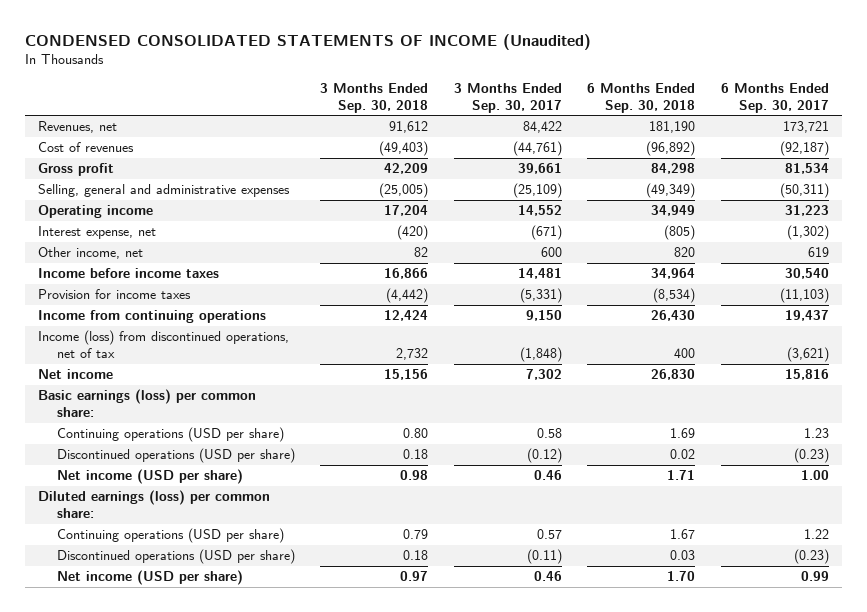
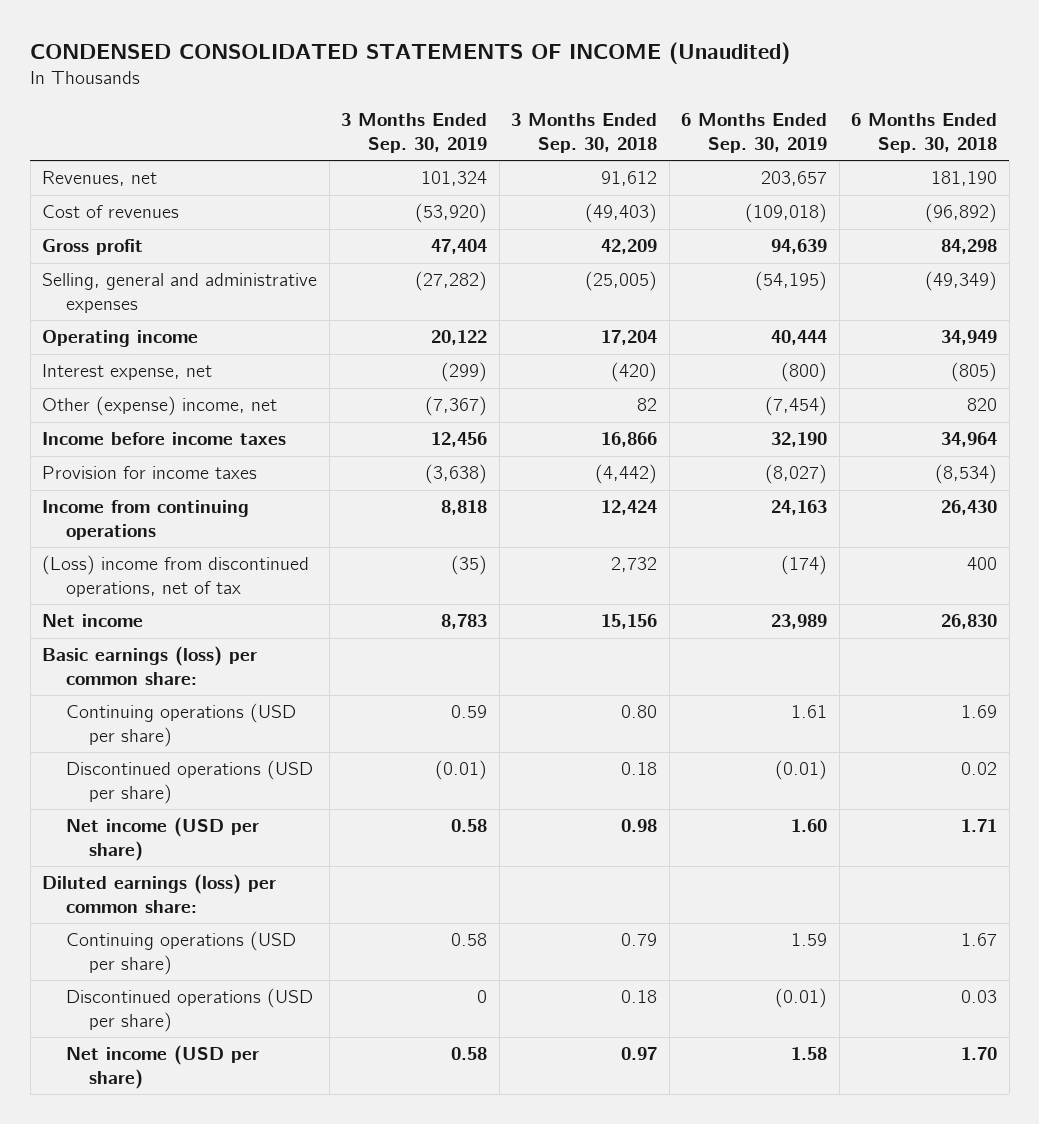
[453,82,562,113] 3 Months Ended Sep. 30, 2017 -> none
[720,82,829,113] 6 Months Ended Sep. 30, 2017 -> none
none -> [341,113,488,153] 3 Months Ended Sep. 30, 2019
none -> [681,113,828,153] 6 Months Ended Sep. 30, 2019
[37,247,143,260] Other income, net -> [42,396,278,417] Other (expense) income, net
[37,330,289,358] Income (loss) from discontinued operations, net of tax -> [42,555,310,597] (Loss) income from discontinued operations, net of tax

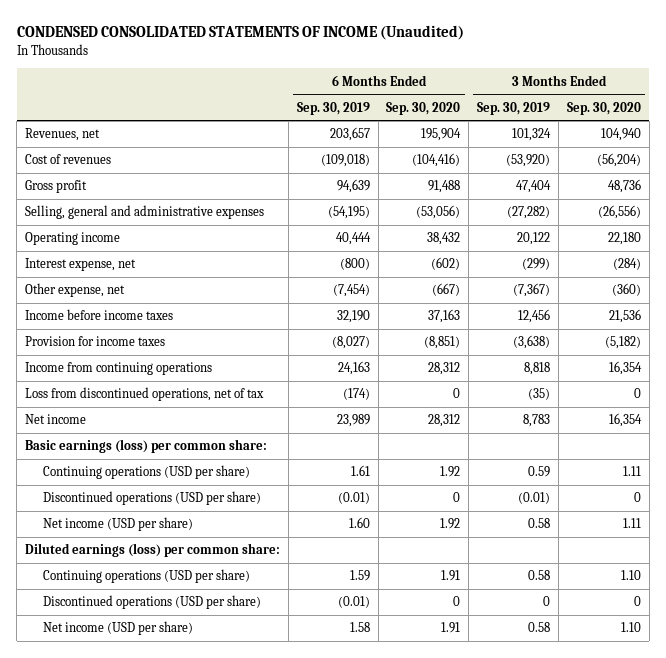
[511,113,658,153] 3 Months Ended Sep. 30, 2018 -> none
[851,113,998,153] 6 Months Ended Sep. 30, 2018 -> none
none -> [386,101,461,115] Sep. 30, 2020
none -> [566,101,641,115] Sep. 30, 2020
[42,396,278,417] Other (expense) income, net -> [25,283,126,298] Other expense, net
[42,555,310,597] (Loss) income from discontinued operations, net of tax -> [25,387,265,402] Loss from discontinued operations, net of tax

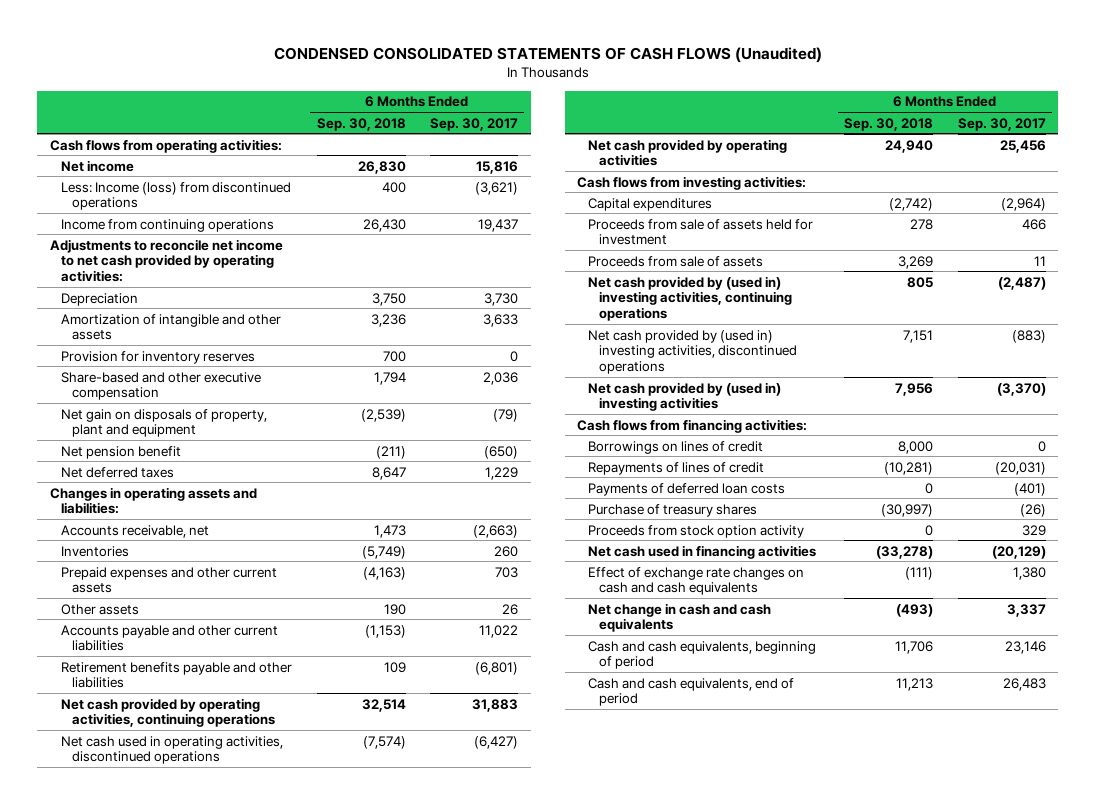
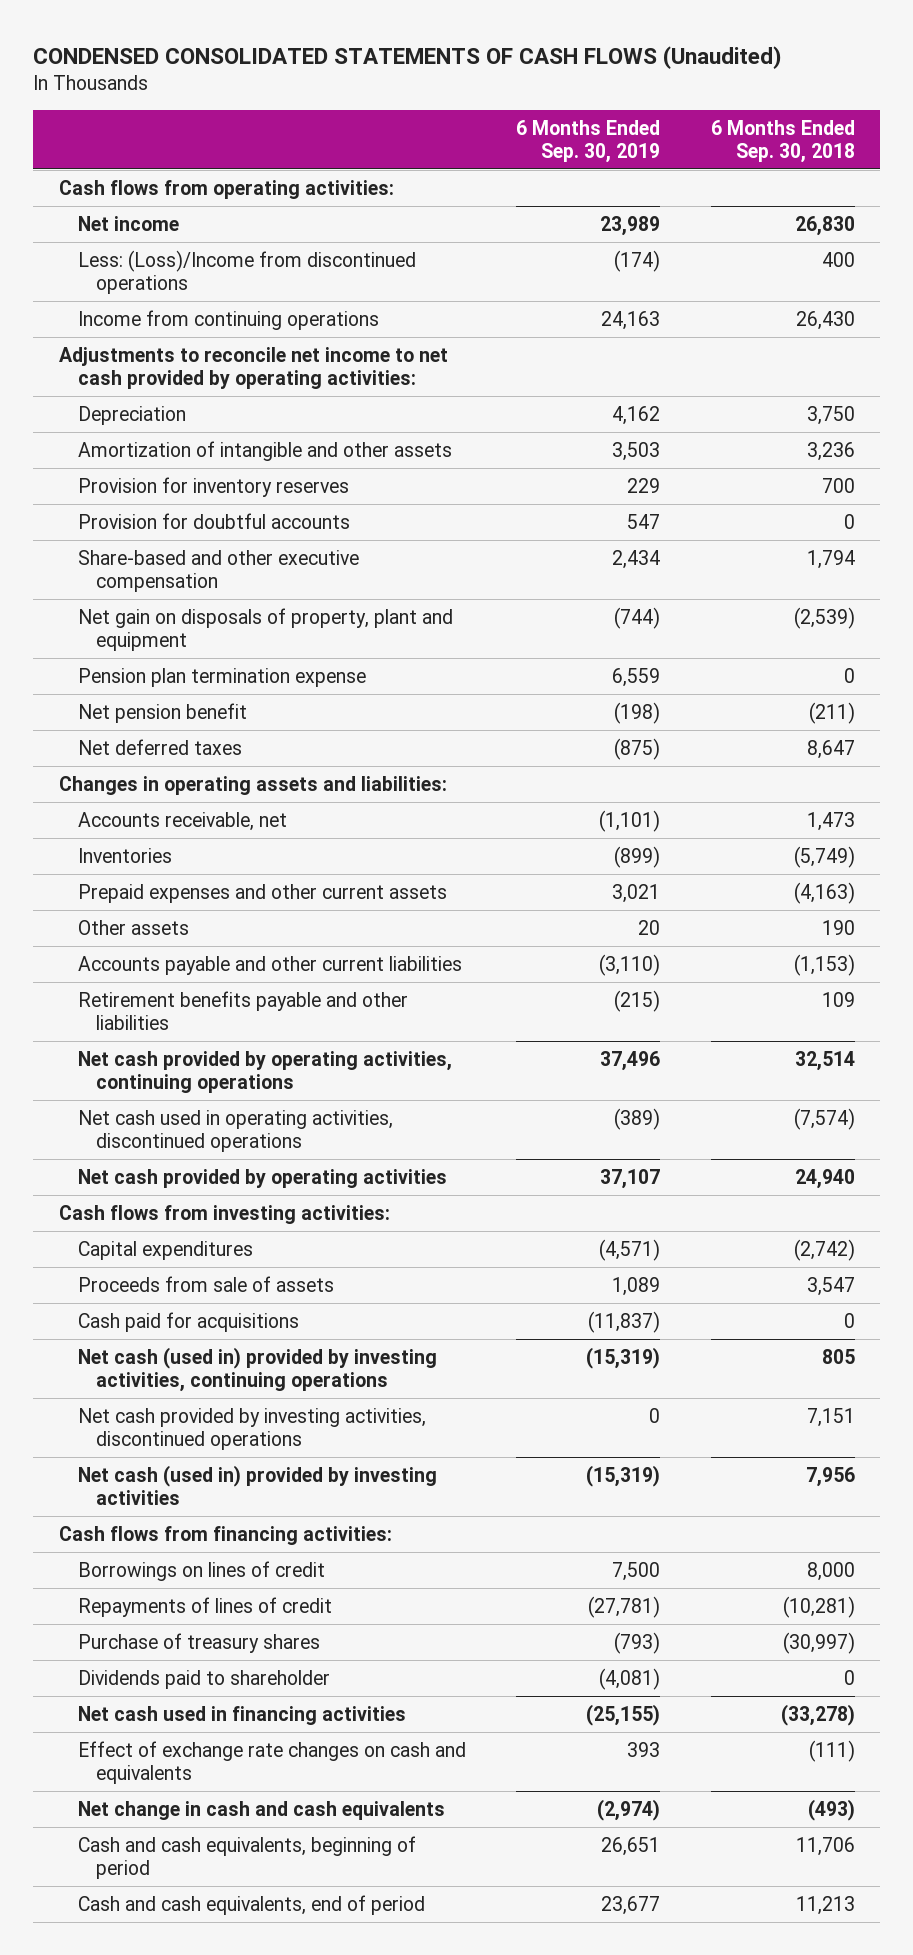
[430,117,519,131] Sep. 30, 2017 -> none
none -> [516,119,661,163] 6 Months Ended Sep. 30, 2019
[60,181,291,211] Less: Income (loss) from discontinued operations -> [77,250,416,294] Less: (Loss)/Income from discontinued operations
none -> [77,513,350,530] Provision for doubtful accounts
none -> [77,668,366,688] Pension plan termination expense
[588,218,814,246] Proceeds from sale of assets held for investment -> none
[898,255,934,269] 3,269 -> [806,1277,855,1297] 3,547
none -> [77,1312,299,1333] Cash paid for acquisitions
[588,275,793,322] Net cash provided by (used in) investing activities, continuing operations -> [77,1347,437,1392] Net cash (used in) provided by investing activities, continuing operations
[588,329,798,375] Net cash provided by (used in) investing activities, discontinued operations -> [77,1408,426,1450] Net cash provided by investing activities, discontinued operations
[588,381,782,412] Net cash provided by (used in) investing activities -> [77,1465,437,1505] Net cash (used in) provided by investing activities
[588,482,786,496] Payments of deferred loan costs -> none
[588,524,805,538] Proceeds from stock option activity -> none
none -> [77,1670,330,1690] Dividends paid to shareholder
[588,566,805,596] Effect of exchange rate changes on cash and cash equivalents -> [77,1741,466,1784] Effect of exchange rate changes on cash and equivalents

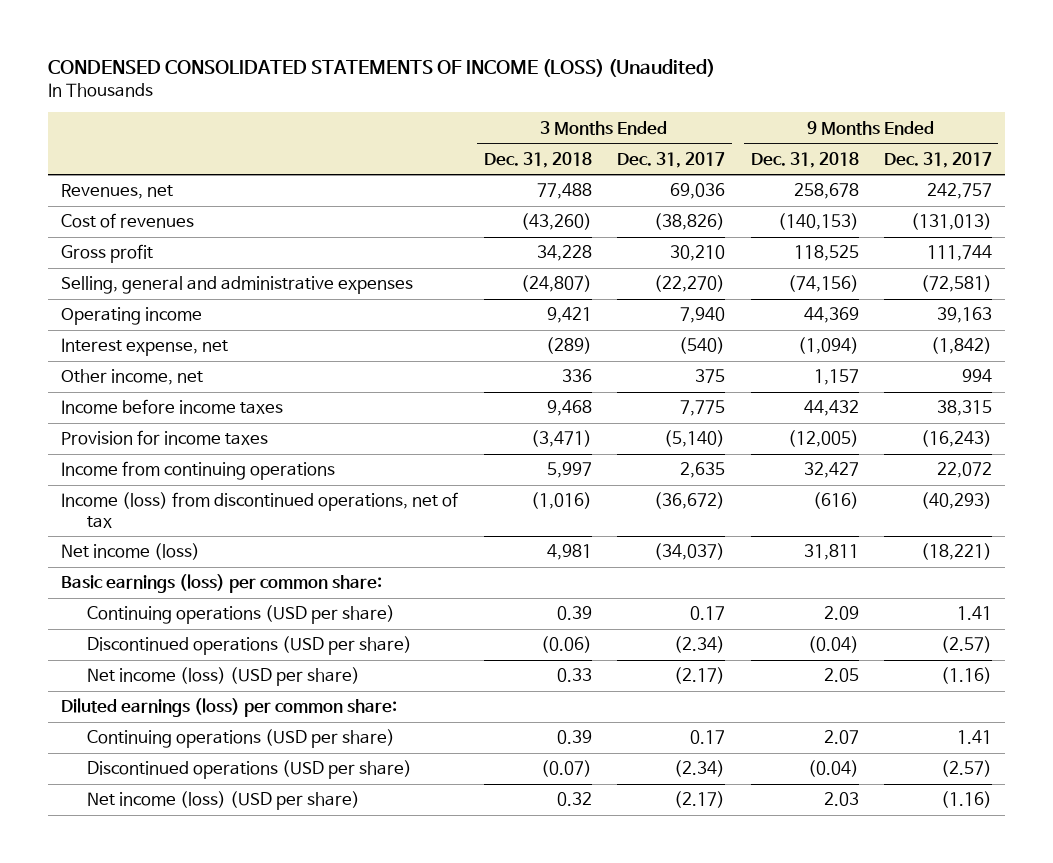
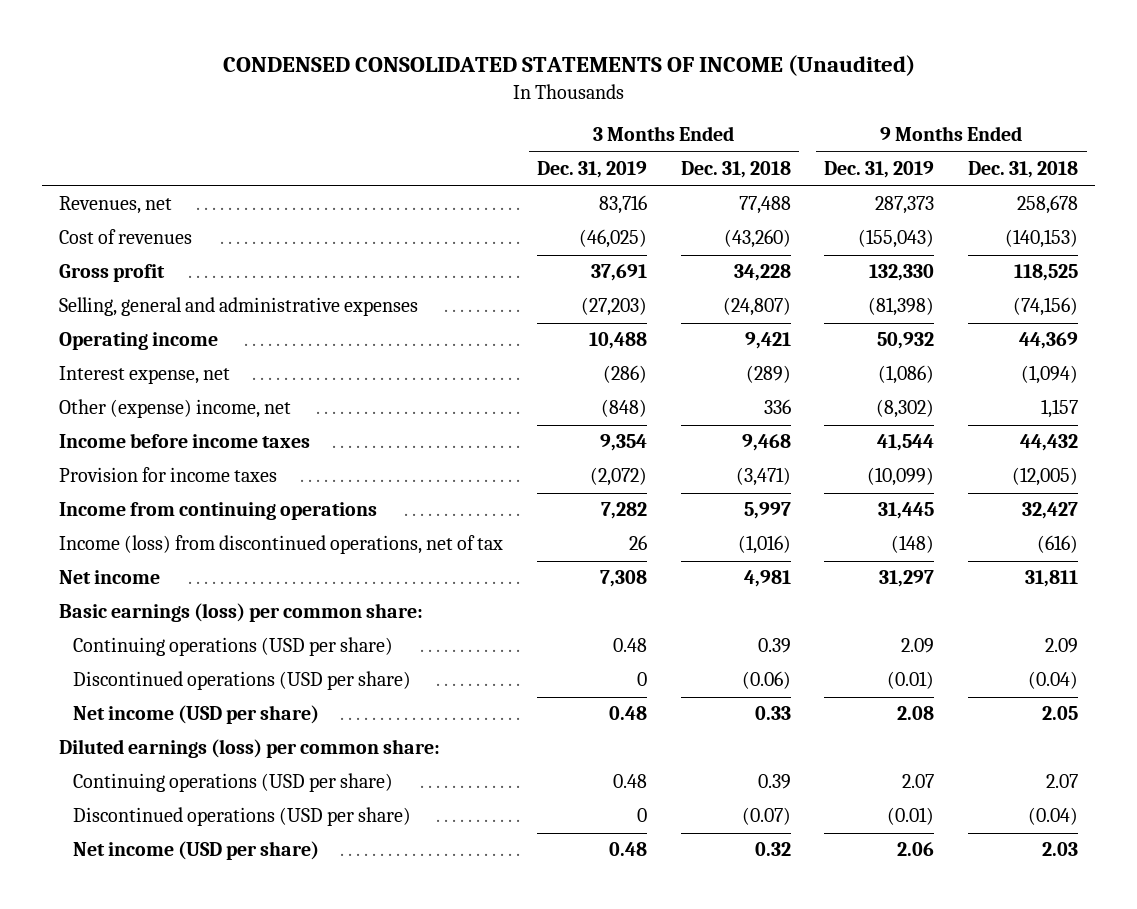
[48,58,716,77] CONDENSED CONSOLIDATED STATEMENTS OF INCOME (LOSS) (Unaudited) -> [222,55,915,77] CONDENSED CONSOLIDATED STATEMENTS OF INCOME (Unaudited)
[617,151,726,168] Dec. 31, 2017 -> none
[884,151,993,168] Dec. 31, 2017 -> none
none -> [536,161,647,179] Dec. 31, 2019
none -> [824,161,935,179] Dec. 31, 2019
[61,369,204,386] Other income, net -> [59,399,292,419] Other (expense) income, net
[61,543,201,561] Net income (loss) -> [59,570,161,585] Net income
[87,667,361,687] Net income (loss) (USD per share) -> [73,705,320,725] Net income (USD per share)
[87,791,361,811] Net income (loss) (USD per share) -> [73,841,320,861] Net income (USD per share)

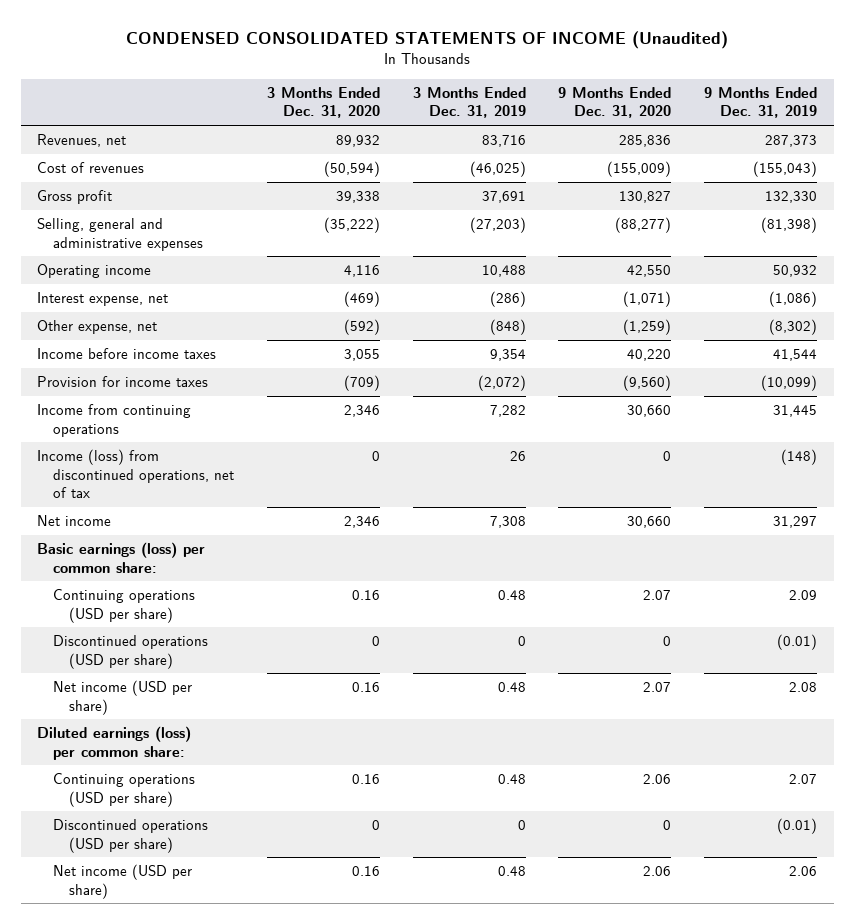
[680,161,791,179] Dec. 31, 2018 -> none
[968,161,1079,179] Dec. 31, 2018 -> none
none -> [266,87,380,119] 3 Months Ended Dec. 31, 2020
none -> [558,87,672,119] 9 Months Ended Dec. 31, 2020
[59,399,292,419] Other (expense) income, net -> [36,320,157,335] Other expense, net

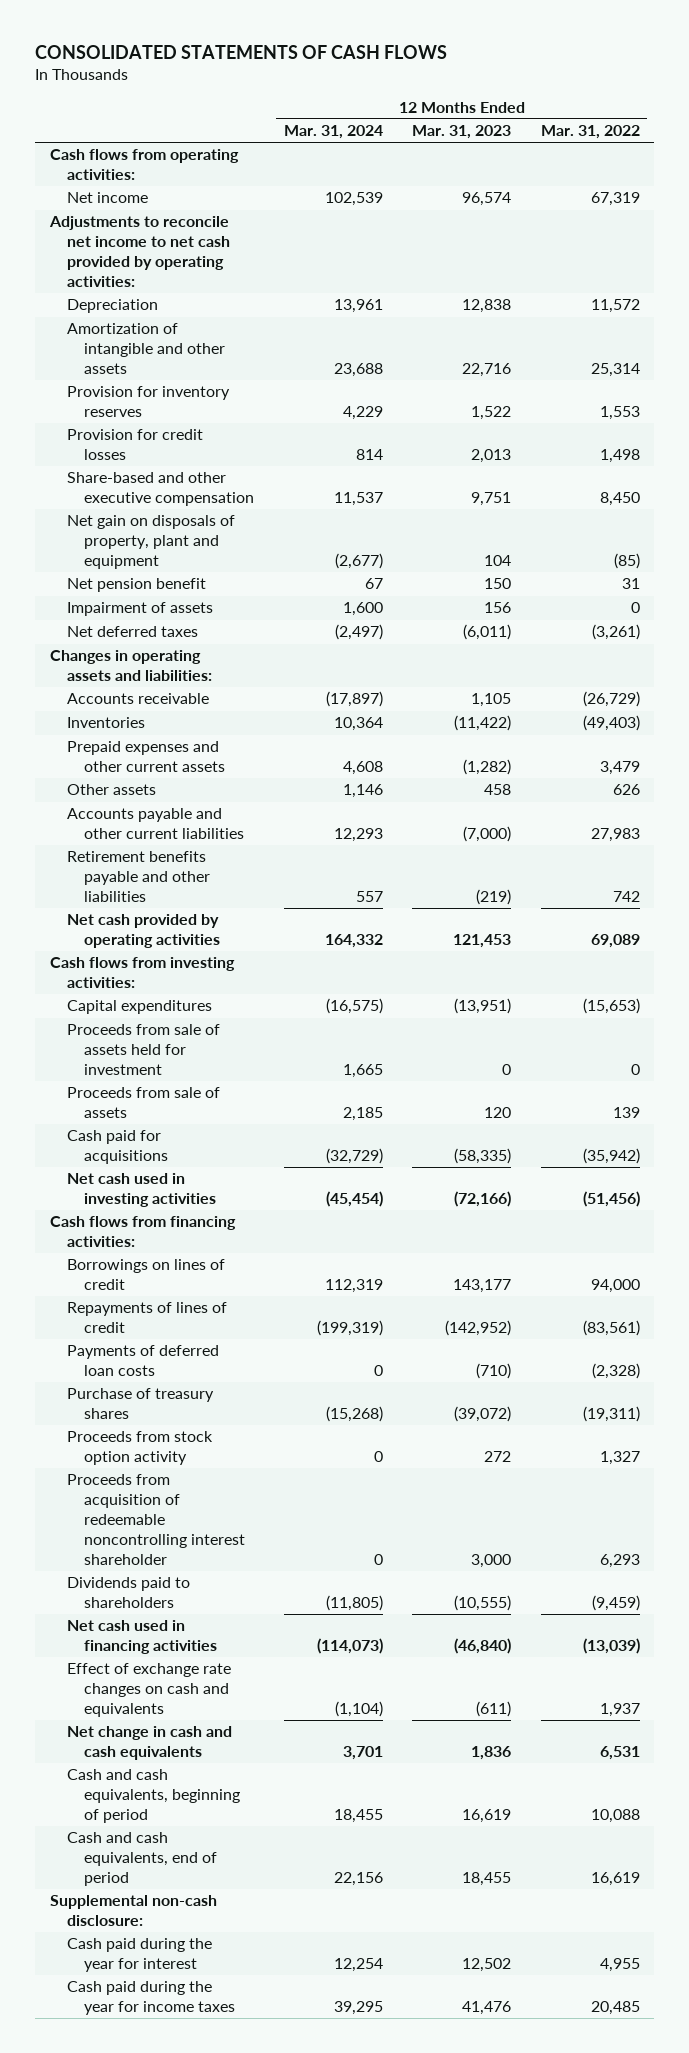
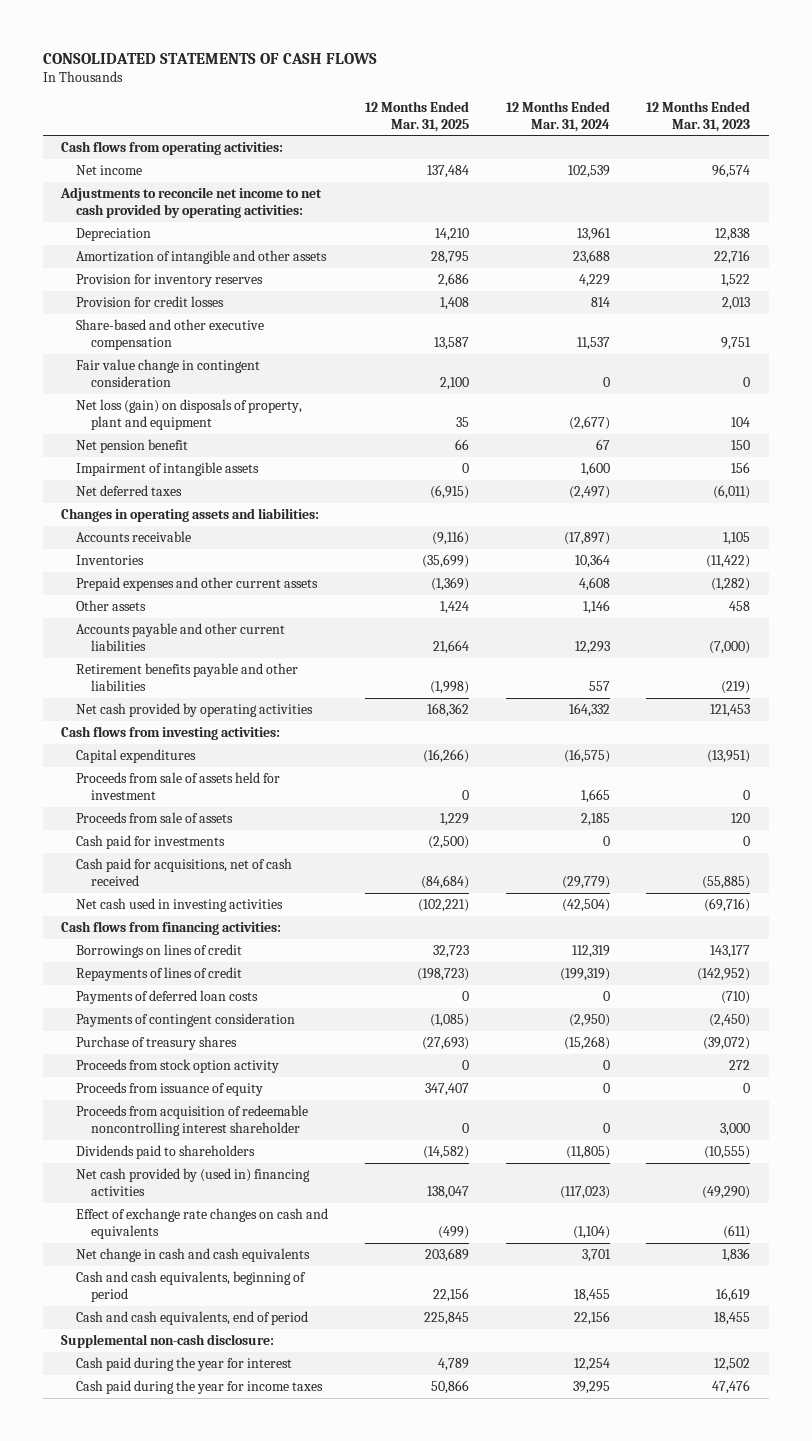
[540,125,640,140] Mar. 31, 2022 -> none
none -> [364,100,469,132] 12 Months Ended Mar. 31, 2025
none -> [76,358,261,387] Fair value change in contingent consideration
[67,515,236,569] Net gain on disposals of property, plant and equipment -> [76,398,303,430] Net loss (gain) on disposals of property, plant and equipment
[67,602,214,617] Impairment of assets -> [76,461,260,476] Impairment of intangible assets
none -> [76,834,226,849] Cash paid for investments
[67,1130,169,1165] Cash paid for acquisitions -> [76,857,293,886] Cash paid for acquisitions, net of cash received
[325,1148,383,1165] (32,729) -> [561,875,610,889] (29,779)
[454,1148,512,1165] (58,335) -> [702,875,751,889] (55,885)
[325,1191,383,1208] (45,454) -> [561,898,610,912] (42,504)
[454,1191,512,1208] (72,166) -> [704,897,751,912] (69,716)
none -> [76,1012,296,1027] Payments of contingent consideration
none -> [76,1081,264,1096] Proceeds from issuance of equity
[67,1620,218,1655] Net cash used in financing activities -> [76,1167,311,1196] Net cash provided by (used in) financing activities
[316,1638,383,1655] (114,073) -> [559,1185,610,1199] (117,023)
[454,1638,512,1655] (46,840) -> [702,1185,751,1199] (49,290)
[462,2001,512,2016] 41,476 -> [712,1379,751,1394] 47,476

